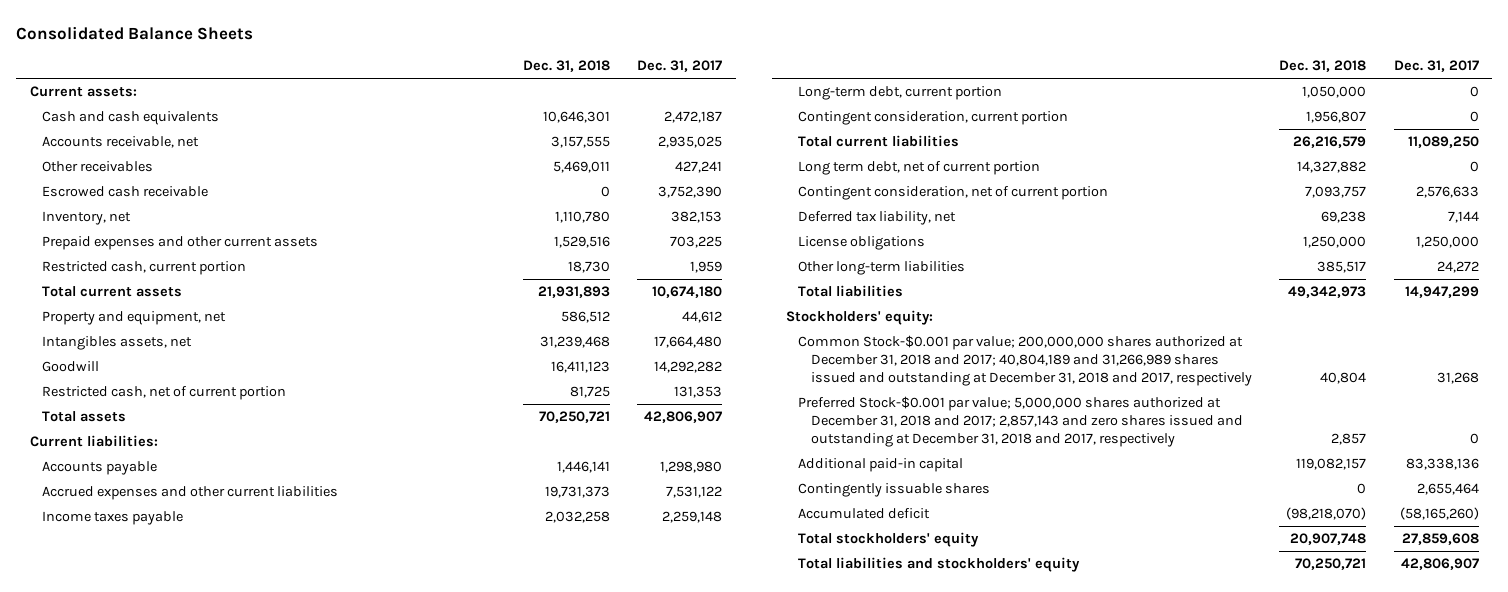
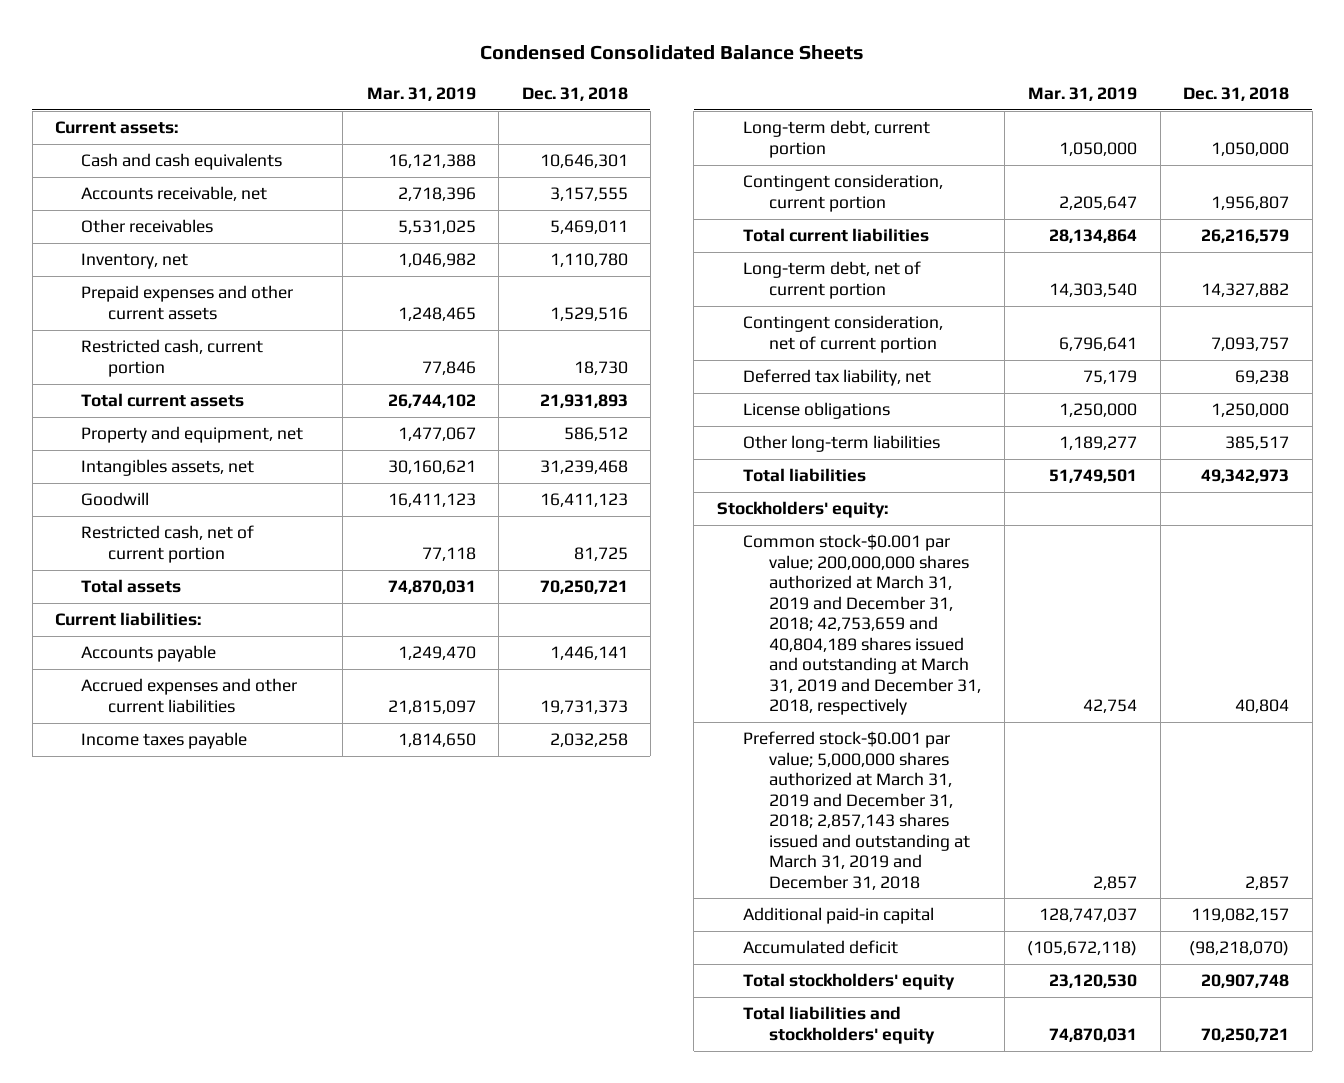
[15,25,253,40] Consolidated Balance Sheets -> [480,45,865,61] Condensed Consolidated Balance Sheets
[637,60,723,73] Dec. 31, 2017 -> none
none -> [366,86,476,101] Mar. 31, 2019
[41,186,208,198] Escrowed cash receivable -> none
[798,161,1041,176] Long term debt, net of current portion -> [743,261,922,299] Long-term debt, net of current portion
[798,335,1252,387] Common Stock-$0.001 par value; 200,000,000 shares authorized at December 31, 2018 and 2017; 40,804,189 and 31,266,989 shares issued and outstanding at December 31, 2018 and 2017, respectively -> [743,534,982,716] Common stock-$0.001 par value; 200,000,000 shares authorized at March 31, 2019 and December 31, 2018; 42,753,659 and 40,804,189 shares issued and outstanding at March 31, 2019 and December 31, 2018, respectively
[798,396,1243,448] Preferred Stock-$0.001 par value; 5,000,000 shares authorized at December 31, 2018 and 2017; 2,857,143 and zero shares issued and outstanding at December 31, 2018 and 2017, respectively -> [743,731,971,890] Preferred stock-$0.001 par value; 5,000,000 shares authorized at March 31, 2019 and December 31, 2018; 2,857,143 shares issued and outstanding at March 31, 2019 and December 31, 2018
[798,483,991,498] Contingently issuable shares -> none

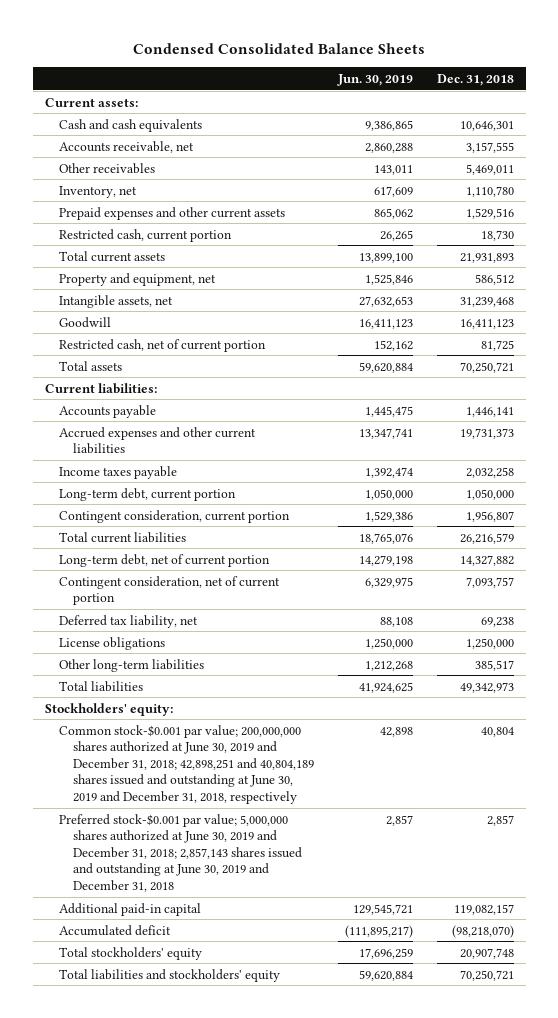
[366,86,476,101] Mar. 31, 2019 -> none
none -> [336,73,413,86] Jun. 30, 2019
[81,459,255,477] Intangibles assets, net -> [58,294,173,308] Intangible assets, net
[743,534,982,716] Common stock-$0.001 par value; 200,000,000 shares authorized at March 31, 2019 and December 31, 2018; 42,753,659 and 40,804,189 shares issued and outstanding at March 31, 2019 and December 31, 2018, respectively -> [58,724,315,804] Common stock-$0.001 par value; 200,000,000 shares authorized at June 30, 2019 and December 31, 2018; 42,898,251 and 40,804,189 shares issued and outstanding at June 30, 2019 and December 31, 2018, respectively
[743,731,971,890] Preferred stock-$0.001 par value; 5,000,000 shares authorized at March 31, 2019 and December 31, 2018; 2,857,143 shares issued and outstanding at March 31, 2019 and December 31, 2018 -> [58,813,303,892] Preferred stock-$0.001 par value; 5,000,000 shares authorized at June 30, 2019 and December 31, 2018; 2,857,143 shares issued and outstanding at June 30, 2019 and December 31, 2018

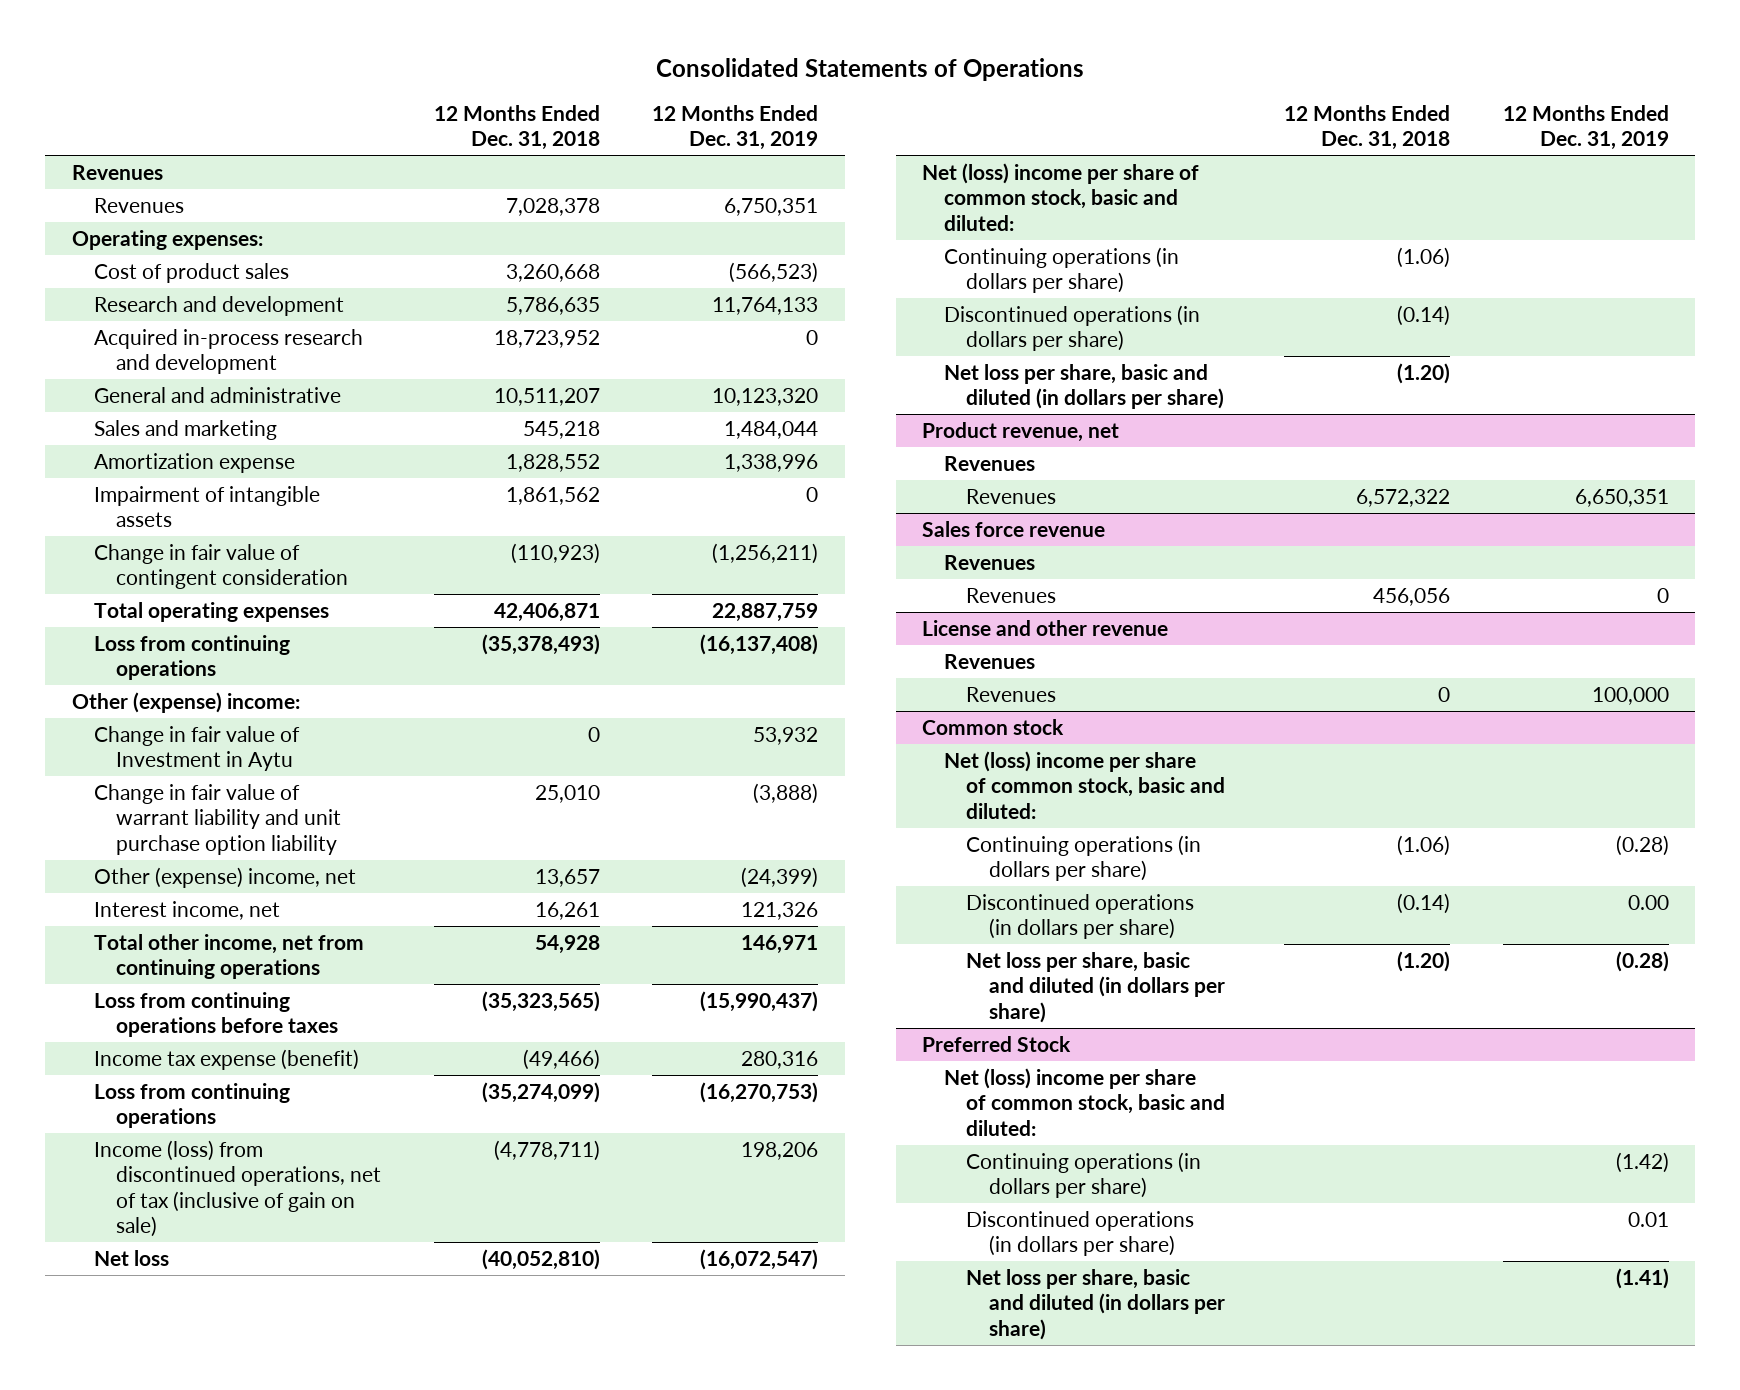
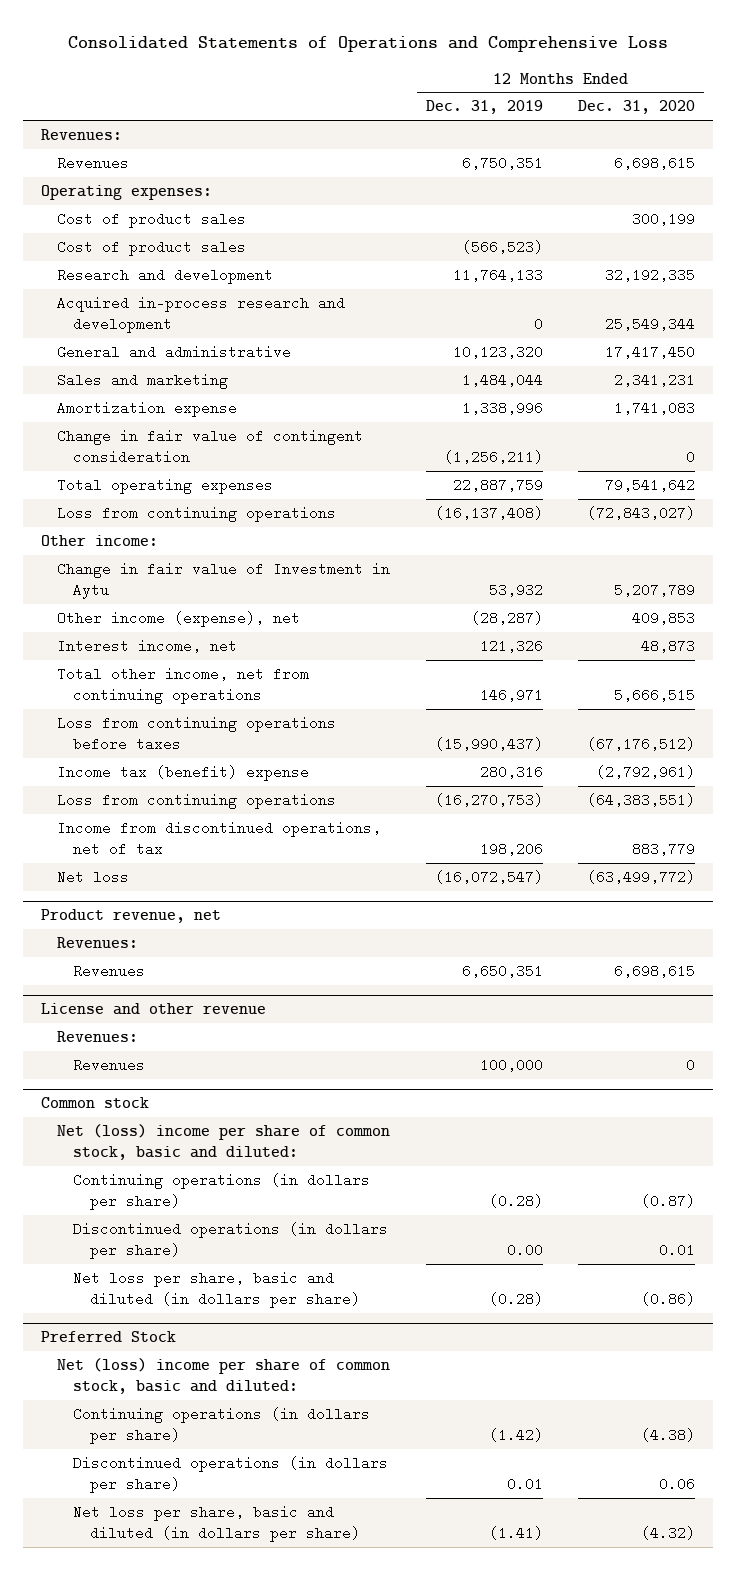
[656,57,1085,81] Consolidated Statements of Operations -> [68,36,669,53] Consolidated Statements of Operations and Comprehensive Loss
[433,104,600,151] 12 Months Ended Dec. 31, 2018 -> none
none -> [578,100,696,115] Dec. 31, 2020
[71,164,163,180] Revenues -> [40,128,122,140] Revenues:
none -> [57,211,247,228] Cost of product sales
[93,485,320,528] Impairment of intangible assets -> none
[71,691,300,713] Other (expense) income: -> [40,534,158,546] Other income:
[93,783,342,855] Change in fair value of warrant liability and unit purchase option liability -> none
[93,866,356,888] Other (expense) income, net -> [57,610,301,627] Other income (expense), net
[741,866,819,888] (24,399) -> [470,610,543,625] (28,287)
[93,1048,359,1070] Income tax expense (benefit) -> [57,764,310,781] Income tax (benefit) expense
[93,1139,382,1238] Income (loss) from discontinued operations, net of tax (inclusive of gain on sale) -> [57,820,382,856] Income from discontinued operations, net of tax
[921,162,1199,231] Net (loss) income per share of common stock, basic and diluted: -> none
[944,246,1180,294] Continuing operations (in dollars per share) -> none
[944,304,1201,352] Discontinued operations (in dollars per share) -> none
[944,363,1225,410] Net loss per share, basic and diluted (in dollars per share) -> none
[944,455,1036,471] Revenues -> [57,936,139,948] Revenues:
[921,520,1105,537] Sales force revenue -> none
[944,554,1036,570] Revenues -> none
[966,587,1057,603] Revenues -> none
[944,653,1036,669] Revenues -> [57,1030,139,1042] Revenues:

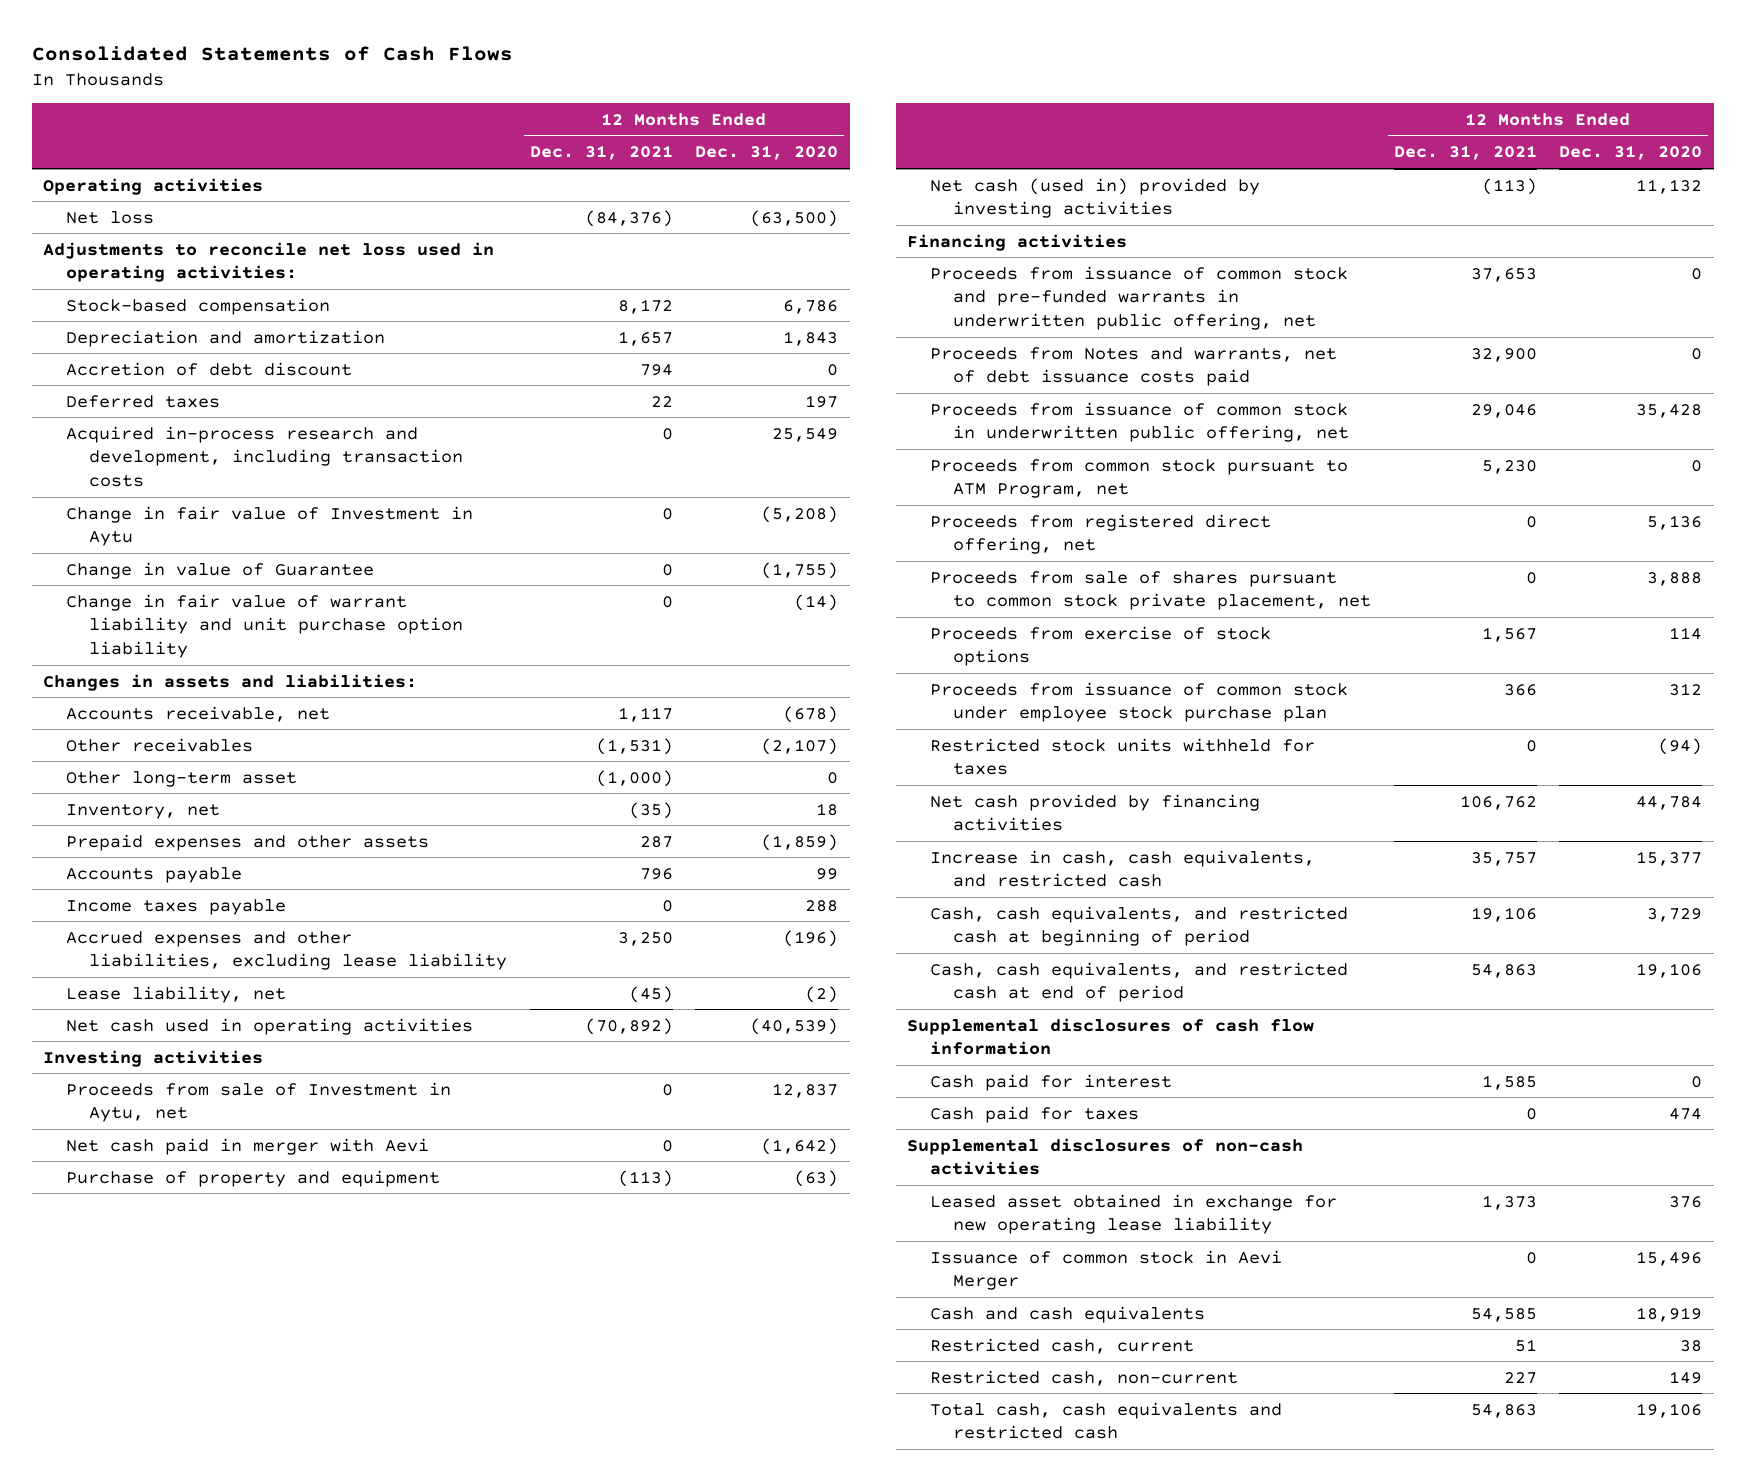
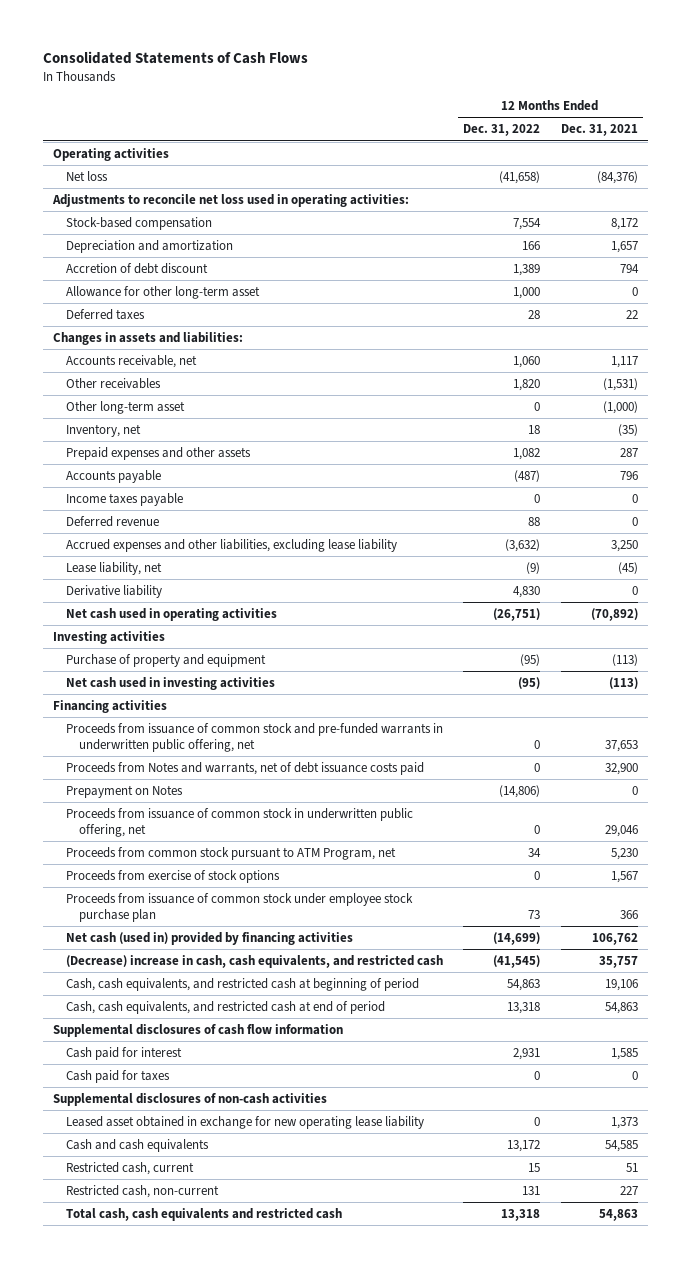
[695,145,839,161] Dec. 31, 2020 -> none
none -> [463,124,541,137] Dec. 31, 2022
none -> [65,286,260,300] Allowance for other long-term asset
[65,425,463,487] Acquired in-process research and development, including transaction costs -> none
[65,505,473,547] Change in fair value of Investment in Aytu -> none
[65,561,374,579] Change in value of Guarantee -> none
[65,593,463,658] Change in fair value of warrant liability and unit purchase option liability -> none
none -> [65,516,159,528] Deferred revenue
none -> [65,585,162,599] Derivative liability
[65,1081,451,1123] Proceeds from sale of Investment in Aytu, net -> none
[65,1137,429,1155] Net cash paid in merger with Aevi -> none
[929,177,1260,219] Net cash (used in) provided by investing activities -> [65,677,275,691] Net cash used in investing activities
none -> [65,785,183,799] Prepayment on Notes
[929,513,1271,555] Proceeds from registered direct offering, net -> none
[929,570,1371,611] Proceeds from sale of shares pursuant to common stock private placement, net -> none
[929,737,1315,776] Restricted stock units withheld for taxes -> none
[929,793,1260,832] Net cash provided by financing activities -> [65,932,353,946] Net cash (used in) provided by financing activities
[929,849,1315,888] Increase in cash, cash equivalents, and restricted cash -> [65,955,443,969] (Decrease) increase in cash, cash equivalents, and restricted cash
[929,1249,1282,1291] Issuance of common stock in Aevi Merger -> none

